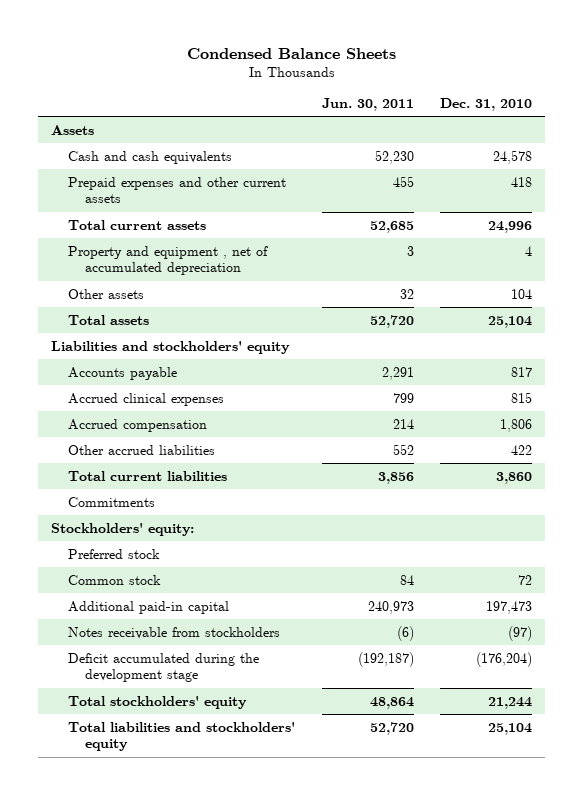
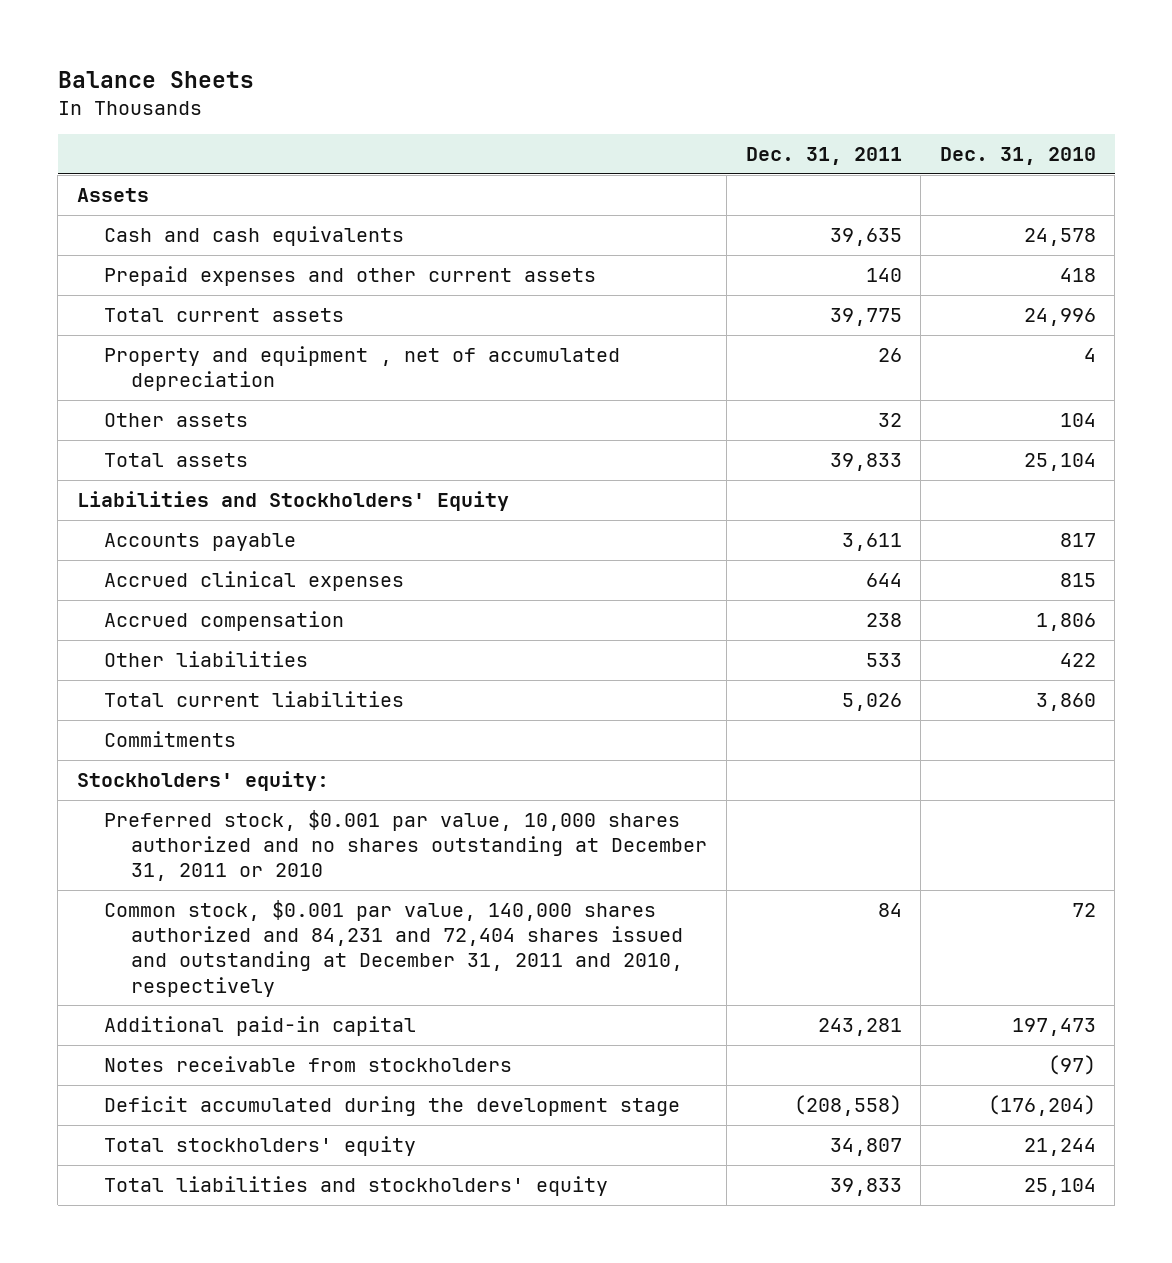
[186,47,396,59] Condensed Balance Sheets -> [57,71,254,89] Balance Sheets
[321,97,414,111] Jun. 30, 2011 -> none
none -> [745,147,902,166] Dec. 31, 2011
[51,340,291,354] Liabilities and stockholders' equity -> [76,491,509,512] Liabilities and Stockholders' Equity
[68,444,216,455] Other accrued liabilities -> [104,651,309,668] Other liabilities
[68,548,161,559] Preferred stock -> [104,810,708,882] Preferred stock, $0.001 par value, 10,000 shares authorized and no shares outstanding at December 31, 2011 or 2010
[68,574,162,585] Common stock -> [104,900,684,997] Common stock, $0.001 par value, 140,000 shares authorized and 84,231 and 72,404 shares issued and outstanding at December 31, 2011 and 2010, respectively

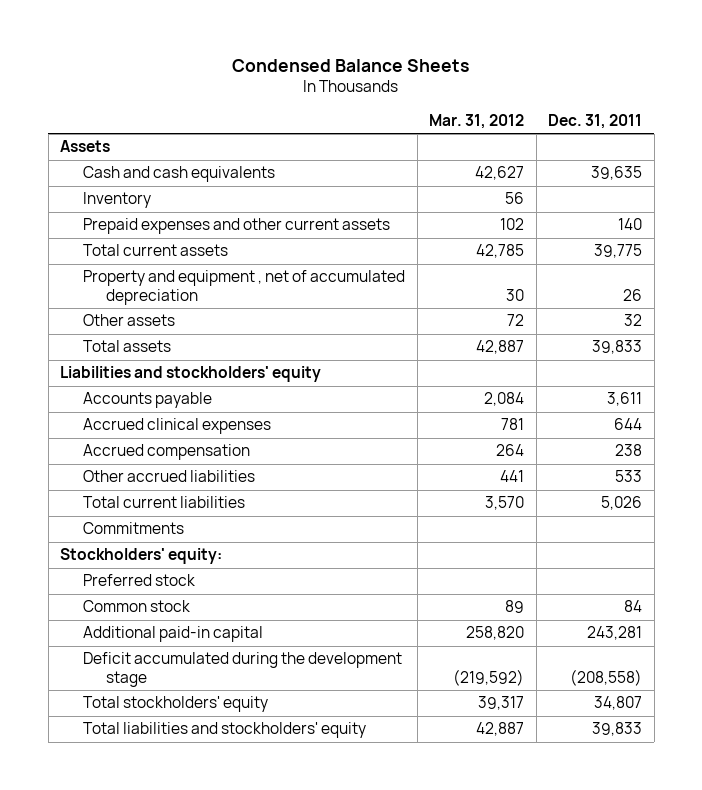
[57,71,254,89] Balance Sheets -> [232,58,470,72] Condensed Balance Sheets
[939,147,1096,166] Dec. 31, 2010 -> none
none -> [429,114,525,130] Mar. 31, 2012
none -> [82,192,151,209] Inventory
[76,491,509,512] Liabilities and Stockholders' Equity -> [60,366,322,383] Liabilities and stockholders' equity
[104,651,309,668] Other liabilities -> [82,470,255,483] Other accrued liabilities
[104,810,708,882] Preferred stock, $0.001 par value, 10,000 shares authorized and no shares outstanding at December 31, 2011 or 2010 -> [82,574,195,587] Preferred stock
[104,900,684,997] Common stock, $0.001 par value, 140,000 shares authorized and 84,231 and 72,404 shares issued and outstanding at December 31, 2011 and 2010, respectively -> [82,600,190,613] Common stock
[104,1056,513,1073] Notes receivable from stockholders -> none

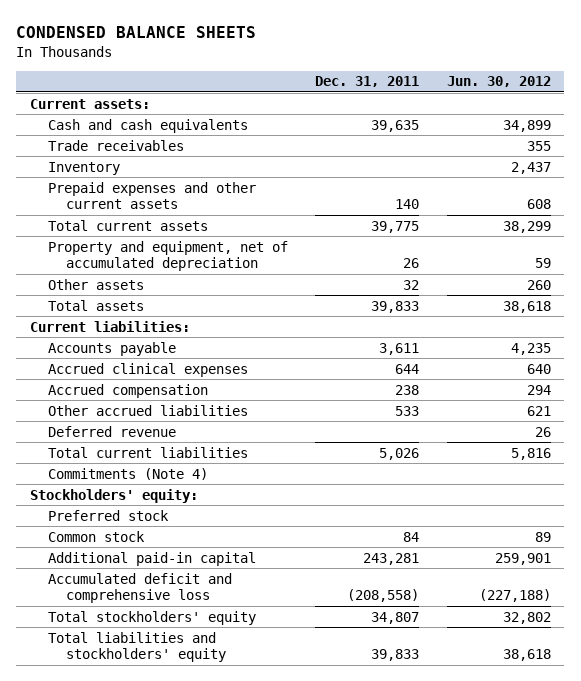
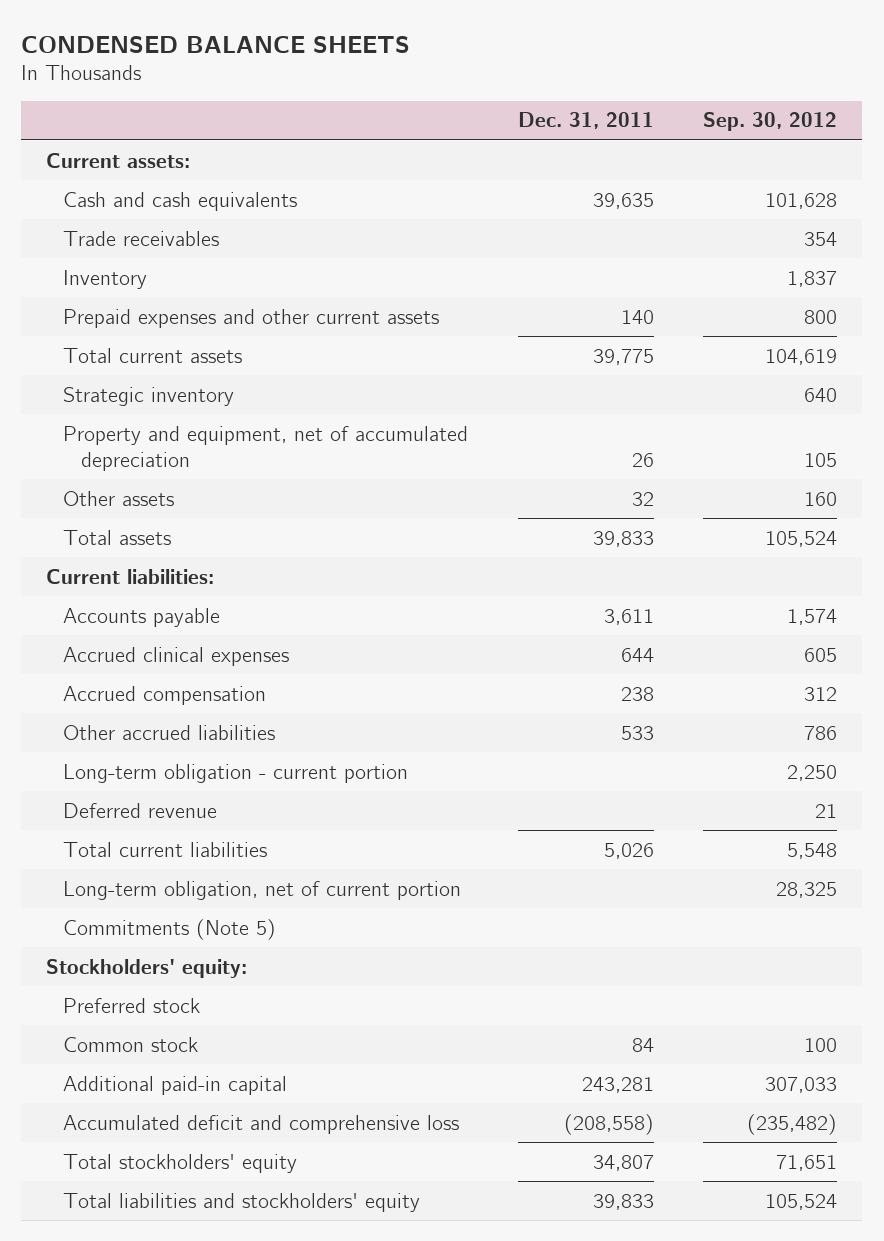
[446,76,551,88] Jun. 30, 2012 -> none
none -> [703,112,838,132] Sep. 30, 2012
none -> [63,386,235,406] Strategic inventory
none -> [63,763,409,783] Long-term obligation - current portion
none -> [63,880,462,900] Long-term obligation, net of current portion
[47,467,208,480] Commitments (Note 4) -> [63,918,277,940] Commitments (Note 5)

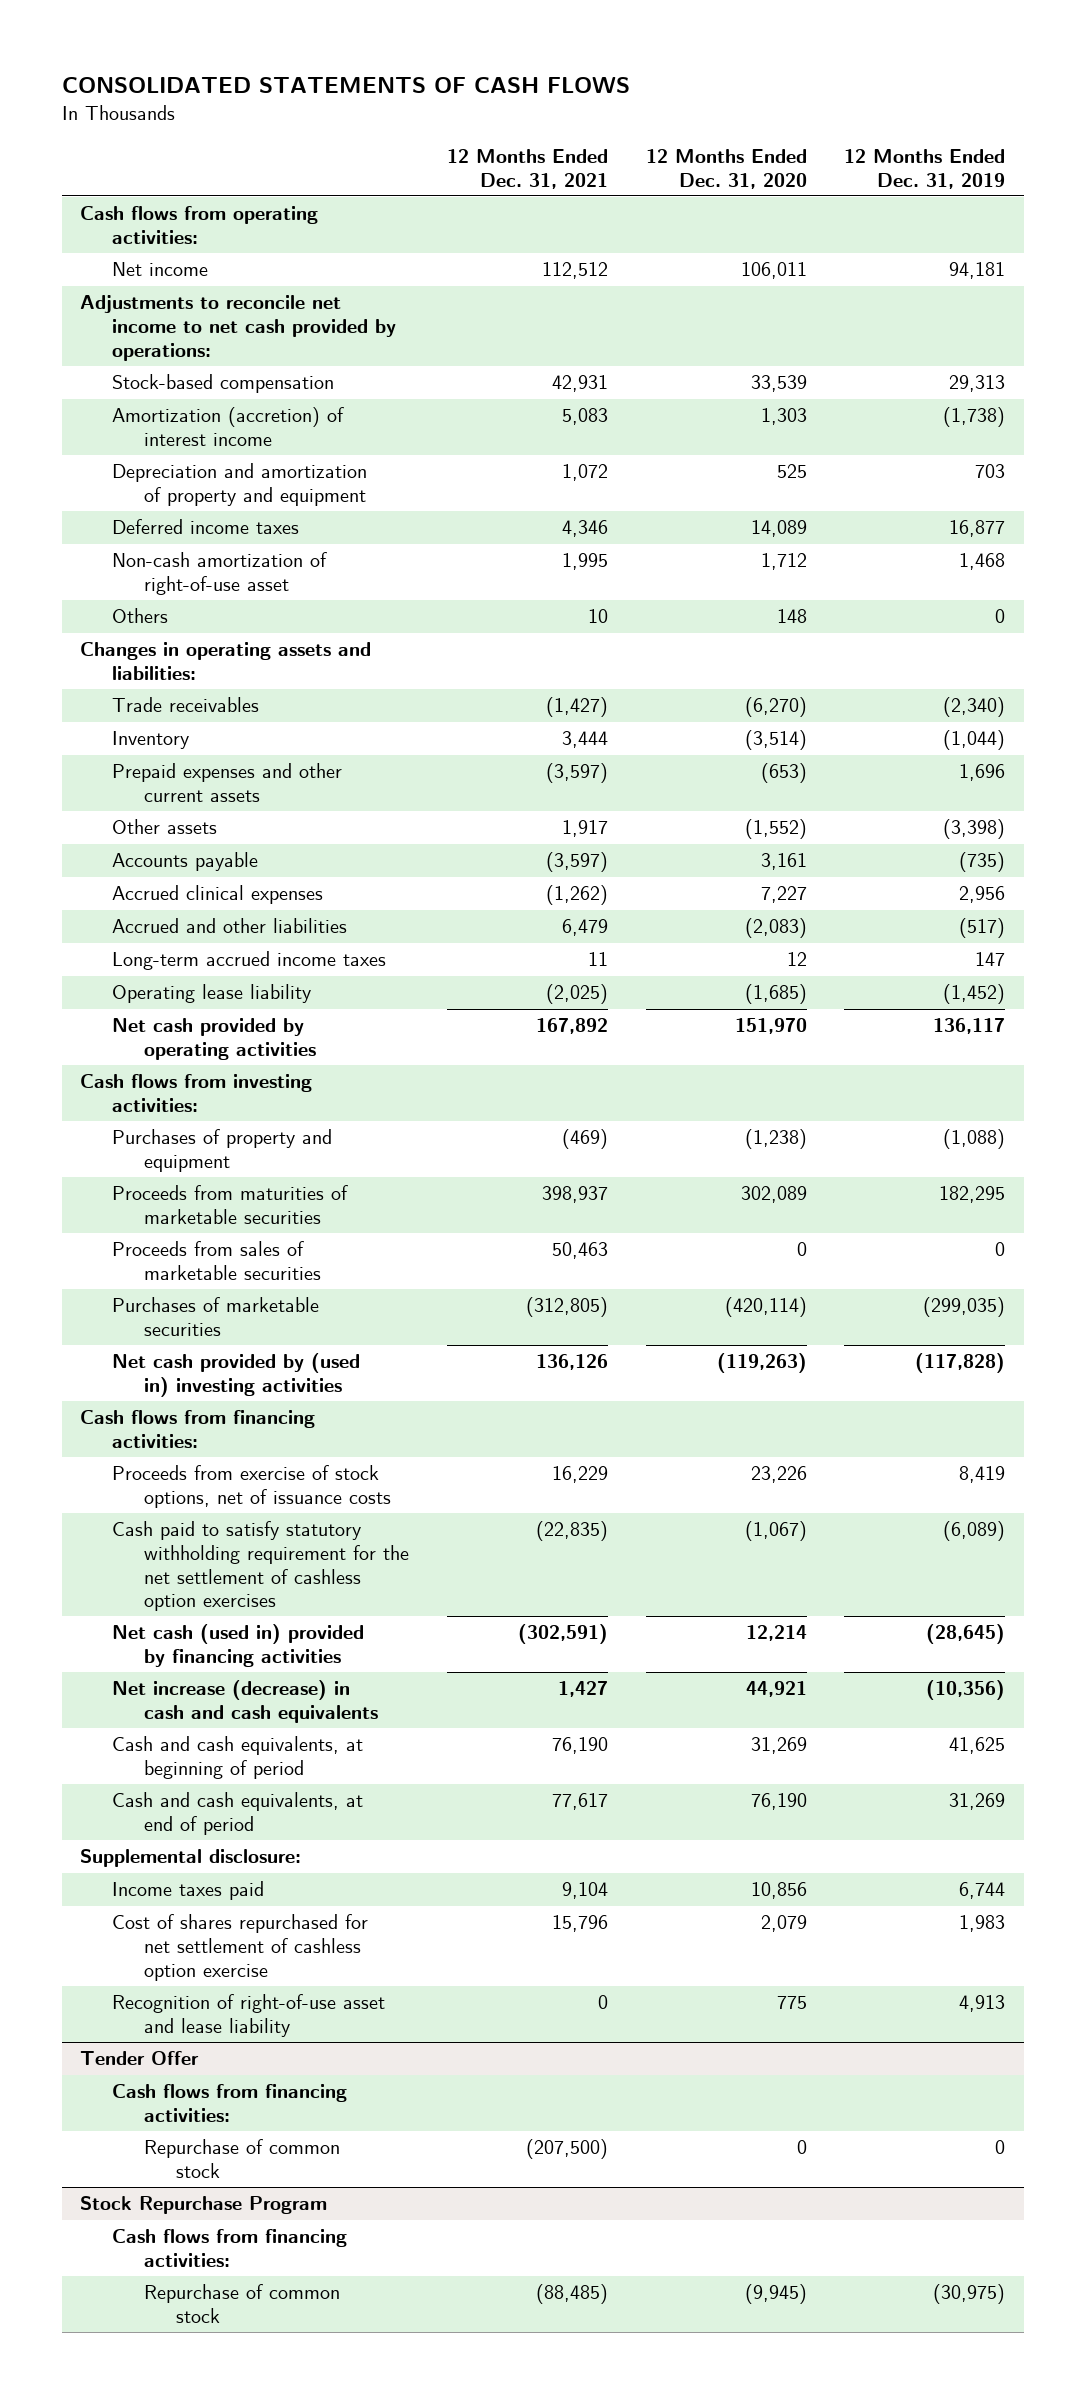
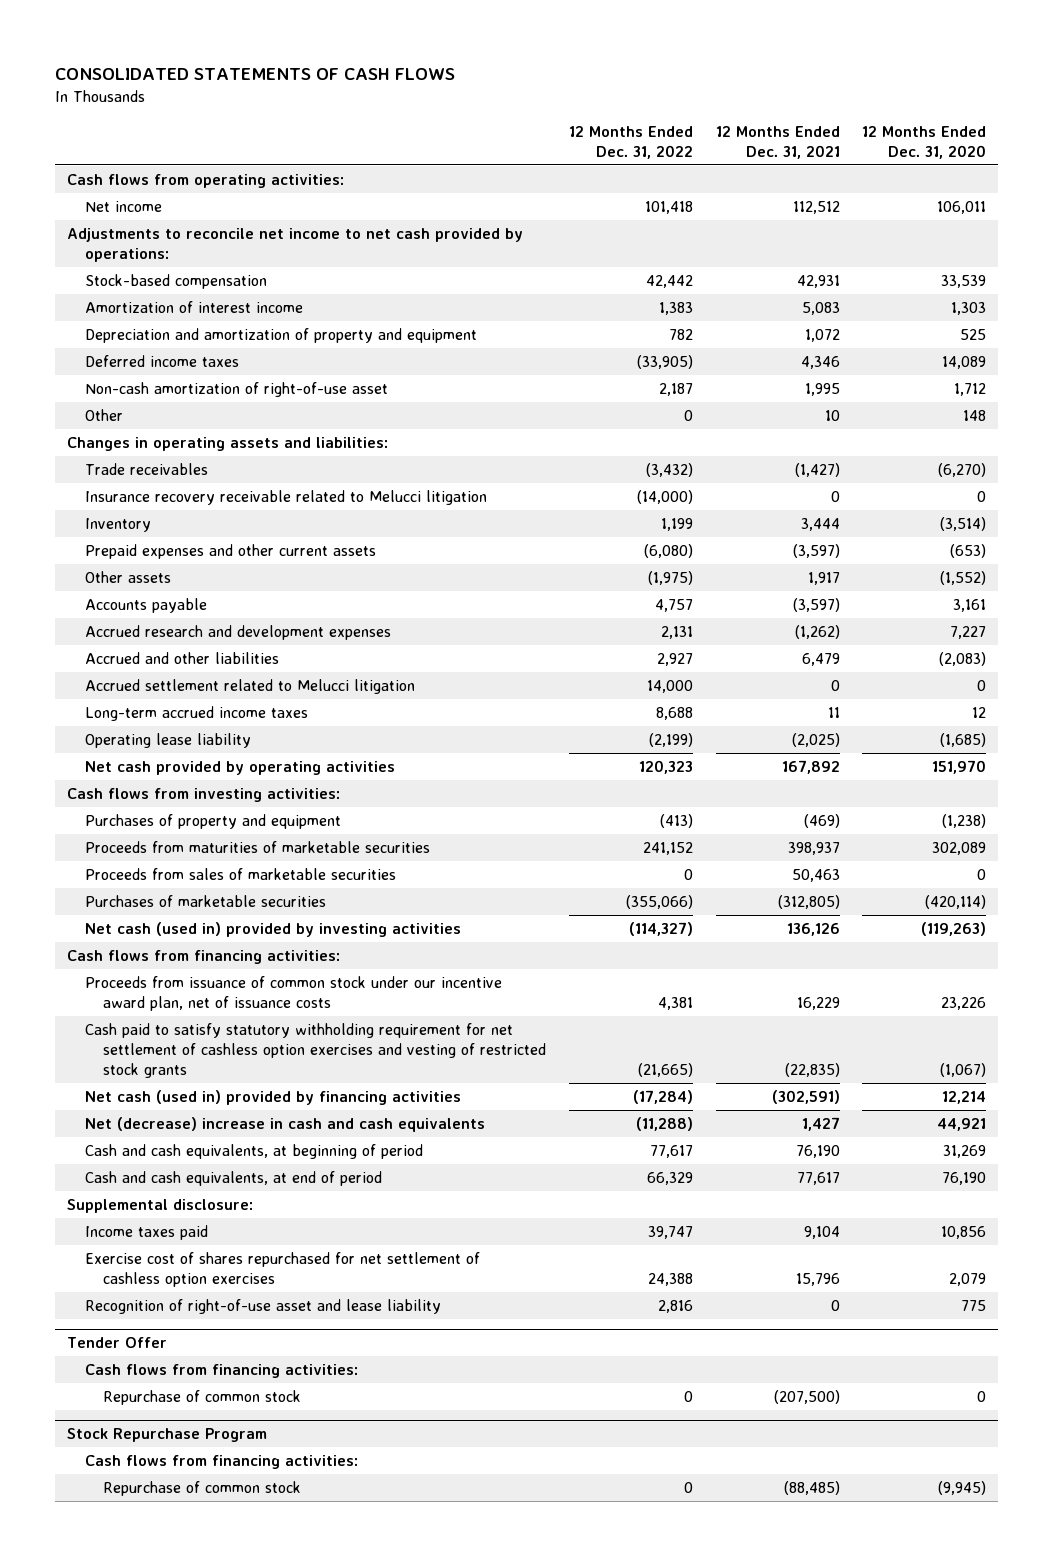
[844,149,1006,189] 12 Months Ended Dec. 31, 2019 -> none
none -> [568,125,693,159] 12 Months Ended Dec. 31, 2022
[112,407,345,446] Amortization (accretion) of interest income -> [84,300,303,313] Amortization of interest income
[112,608,169,624] Others -> [84,408,123,421] Other
none -> [84,489,487,505] Insurance recovery receivable related to Melucci litigation
[112,885,324,905] Accrued clinical expenses -> [84,624,391,640] Accrued research and development expenses
none -> [84,678,415,694] Accrued settlement related to Melucci litigation
[112,1353,361,1397] Net cash provided by (used in) investing activities -> [84,921,461,937] Net cash (used in) provided by investing activities
[112,1465,391,1508] Proceeds from exercise of stock options, net of issuance costs -> [84,975,502,1012] Proceeds from issuance of common stock under our incentive award plan, net of issuance costs
[112,1521,409,1612] Cash paid to satisfy statutory withholding requirement for the net settlement of cashless option exercises -> [84,1022,547,1079] Cash paid to satisfy statutory withholding requirement for net settlement of cashless option exercises and vesting of restricted stock grants
[112,1680,378,1723] Net increase (decrease) in cash and cash equivalents -> [84,1116,485,1132] Net (decrease) increase in cash and cash equivalents
[112,1914,369,1981] Cost of shares repurchased for net settlement of cashless option exercise -> [84,1251,480,1288] Exercise cost of shares repurchased for net settlement of cashless option exercises

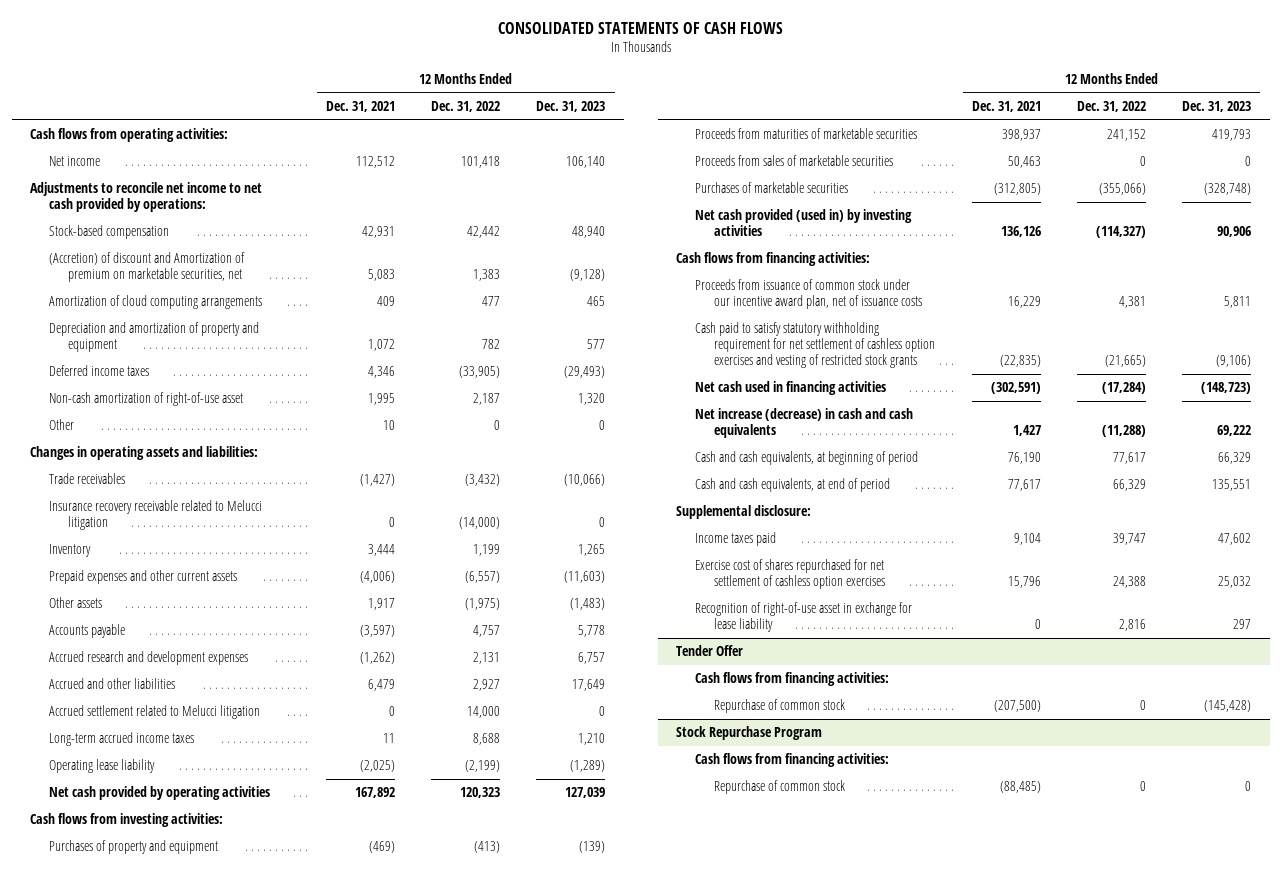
[862,125,987,159] 12 Months Ended Dec. 31, 2020 -> none
none -> [536,101,606,113] Dec. 31, 2023
[84,300,303,313] Amortization of interest income -> [49,252,246,283] (Accretion) of discount and Amortization of premium on marketable securities, net
none -> [49,295,263,310] Amortization of cloud computing arrangements
[643,543,693,558] (6,080) -> [465,571,501,584] (6,557)
[792,543,840,558] (3,597) -> [359,571,395,584] (4,006)
[84,921,461,937] Net cash (used in) provided by investing activities -> [695,209,913,237] Net cash provided (used in) by investing activities
[84,1089,461,1105] Net cash (used in) provided by financing activities -> [695,381,887,396] Net cash used in financing activities
[84,1116,485,1132] Net (decrease) increase in cash and cash equivalents -> [695,408,914,439] Net increase (decrease) in cash and cash equivalents
[84,1298,441,1314] Recognition of right-of-use asset and lease liability -> [695,602,913,633] Recognition of right-of-use asset in exchange for lease liability

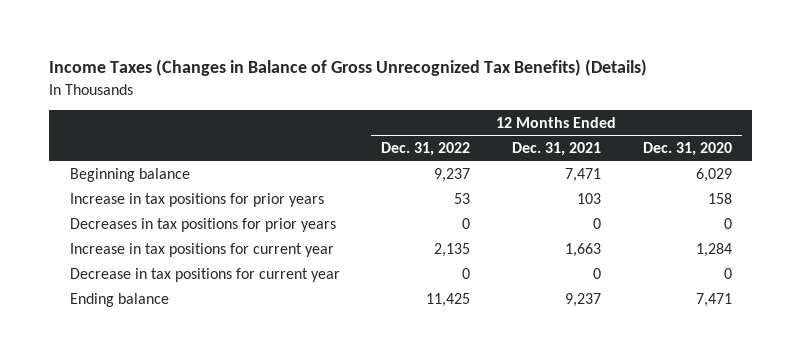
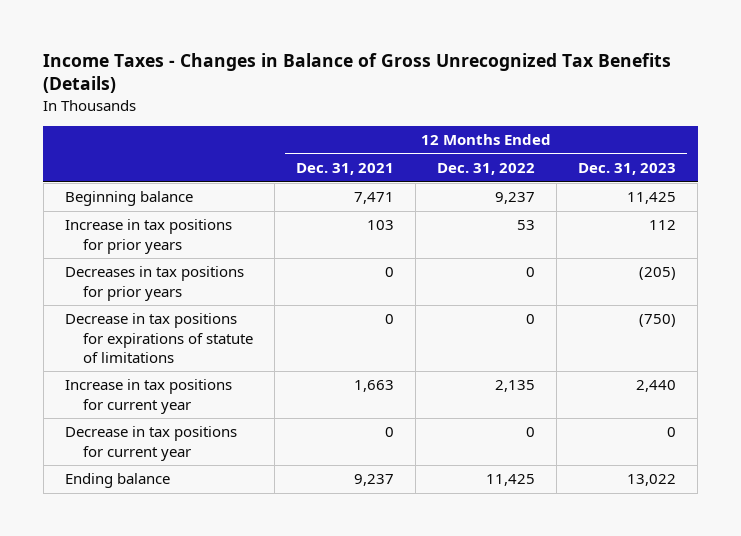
[48,59,647,77] Income Taxes (Changes in Balance of Gross Unrecognized Tax Benefits) (Details) -> [43,52,672,94] Income Taxes - Changes in Balance of Gross Unrecognized Tax Benefits (Details)
[642,141,732,156] Dec. 31, 2020 -> none
none -> [578,163,677,176] Dec. 31, 2023
none -> [64,313,253,363] Decrease in tax positions for expirations of statute of limitations

